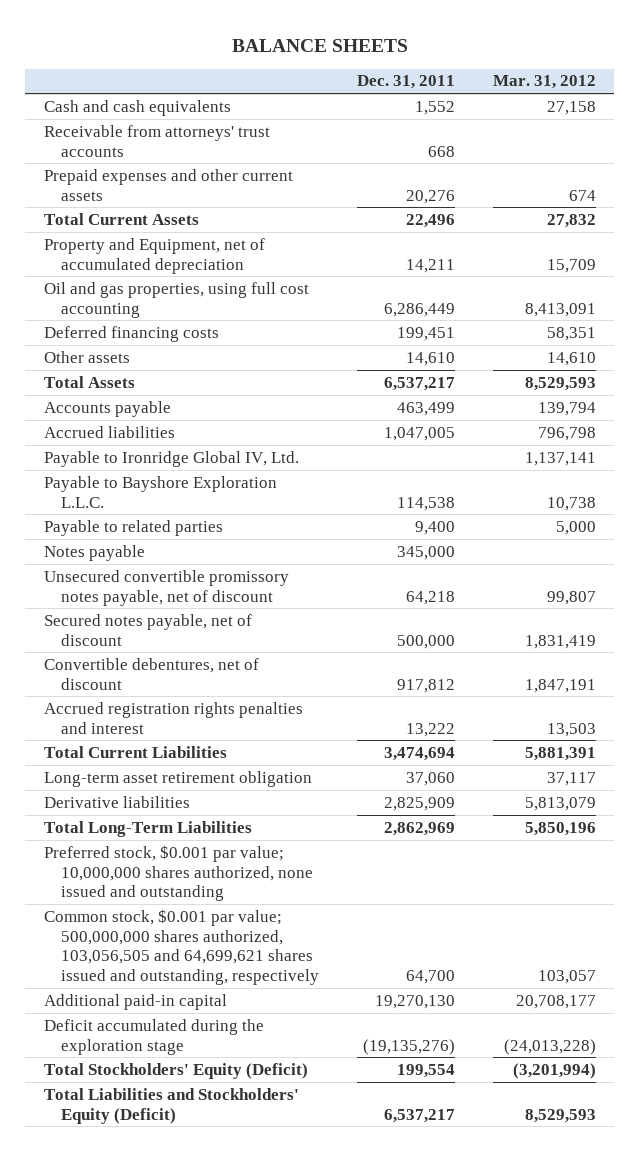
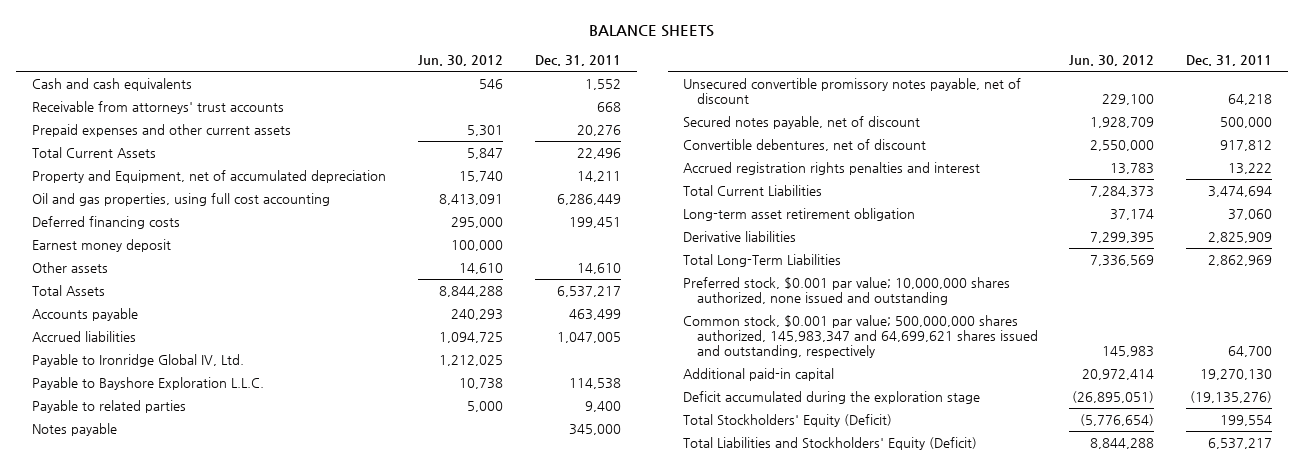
[492,75,596,90] Mar. 31, 2012 -> none
none -> [417,54,503,66] Jun. 30, 2012
none -> [31,238,171,252] Earnest money deposit
[44,908,320,985] Common stock, $0.001 par value; 500,000,000 shares authorized, 103,056,505 and 64,699,621 shares issued and outstanding, respectively -> [683,314,1038,358] Common stock, $0.001 par value; 500,000,000 shares authorized, 145,983,347 and 64,699,621 shares issued and outstanding, respectively

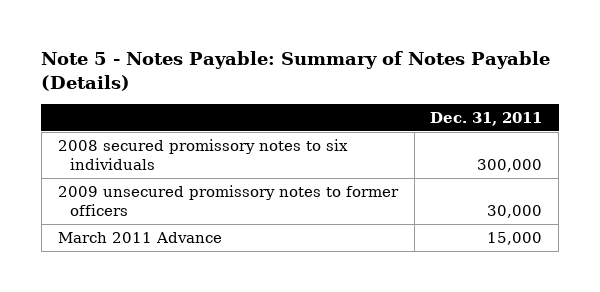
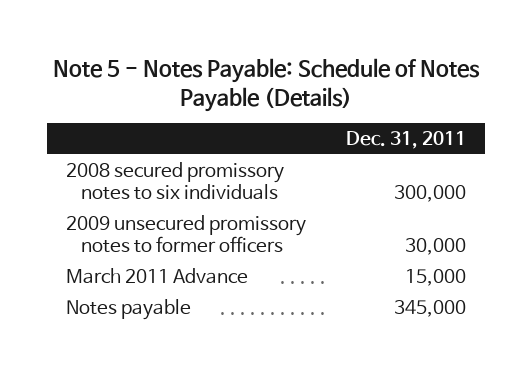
[41,50,551,91] Note 5 - Notes Payable: Summary of Notes Payable (Details) -> [52,57,480,112] Note 5 - Notes Payable: Schedule of Notes Payable (Details)
none -> [66,299,192,321] Notes payable

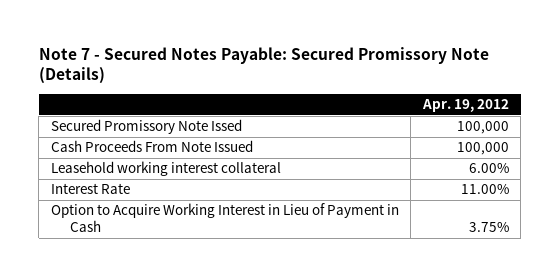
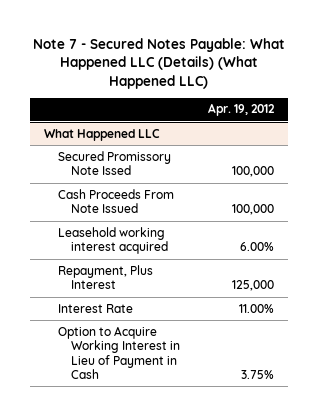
[38,46,489,85] Note 7 - Secured Notes Payable: Secured Promissory Note (Details) -> [33,37,286,89] Note 7 - Secured Notes Payable: What Happened LLC (Details) (What Happened LLC)
none -> [44,128,161,141] What Happened LLC
[50,161,281,177] Leasehold working interest collateral -> [57,226,169,255] Leasehold working interest acquired
none -> [57,264,153,290] Repayment, Plus Interest

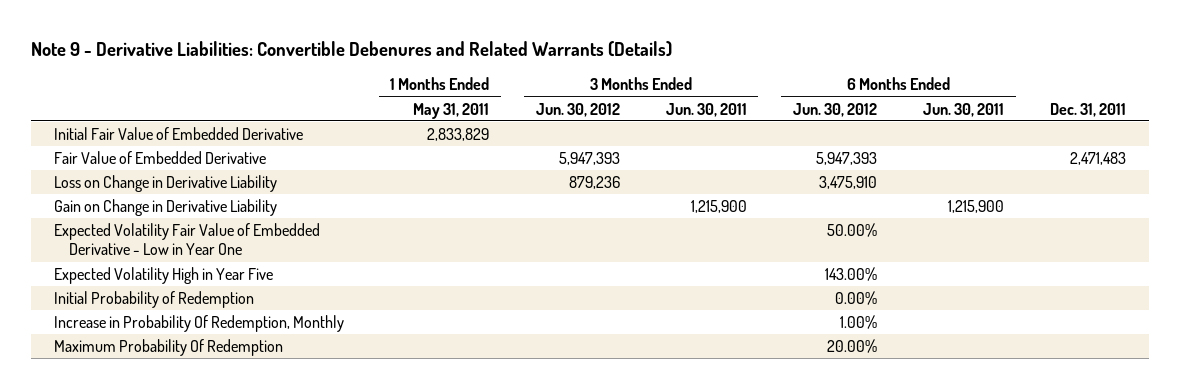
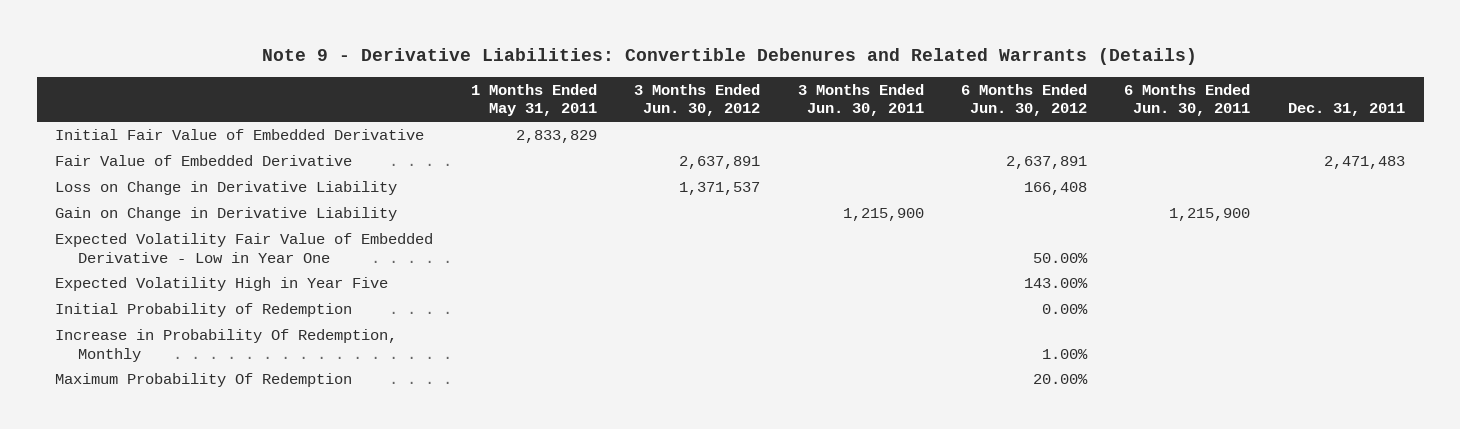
[558,152,620,166] 5,947,393 -> [679,155,761,169] 2,637,891
[815,152,877,166] 5,947,393 -> [1006,155,1088,169] 2,637,891
[568,176,620,190] 879,236 -> [679,181,761,195] 1,371,537
[818,176,877,190] 3,475,910 -> [1024,181,1088,195] 166,408

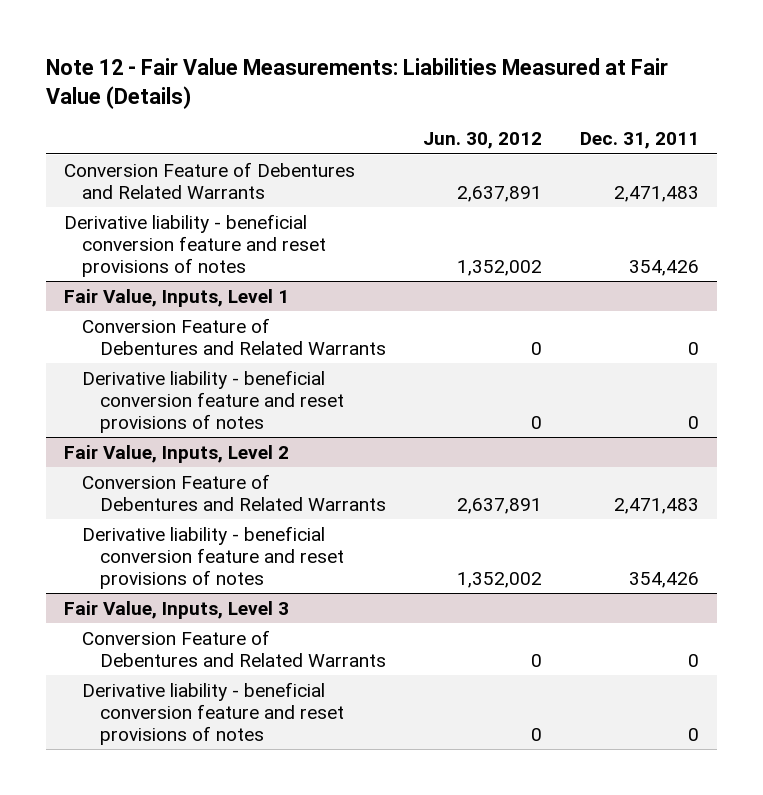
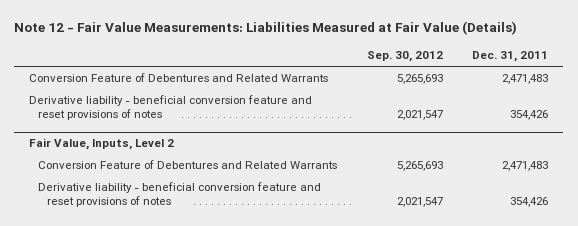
[423,132,543,150] Jun. 30, 2012 -> none
none -> [366,51,443,63] Sep. 30, 2012
[64,288,290,307] Fair Value, Inputs, Level 1 -> none
[82,317,387,355] Conversion Feature of Debentures and Related Warrants -> none
[82,369,345,433] Derivative liability - beneficial conversion feature and reset provisions of notes -> none
[64,600,290,619] Fair Value, Inputs, Level 3 -> none
[82,629,387,667] Conversion Feature of Debentures and Related Warrants -> none
[82,681,345,745] Derivative liability - beneficial conversion feature and reset provisions of notes -> none

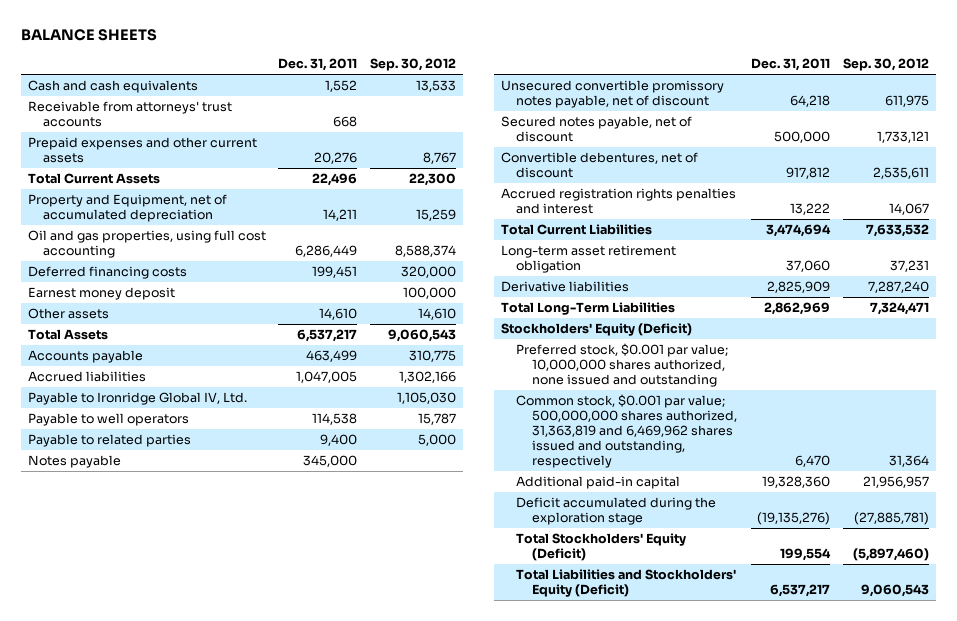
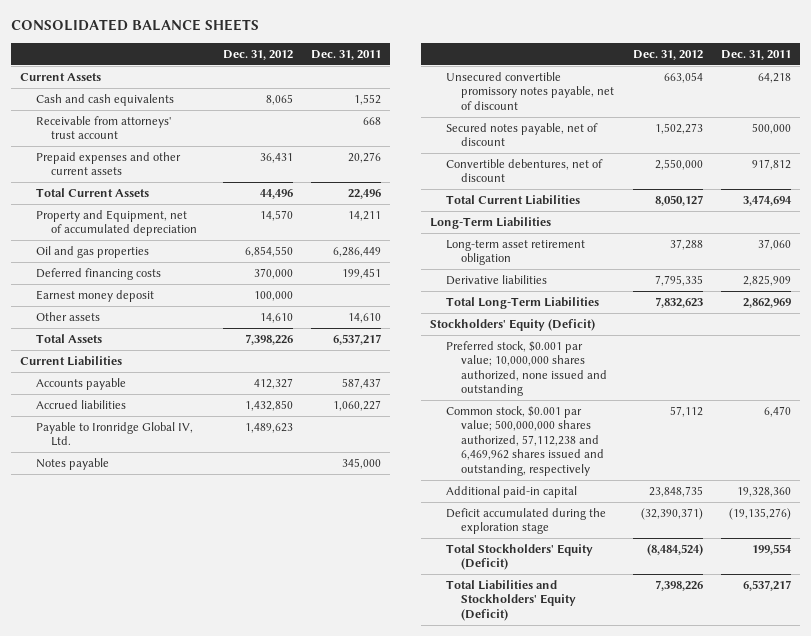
[21,29,158,42] BALANCE SHEETS -> [11,19,260,32] CONSOLIDATED BALANCE SHEETS
[370,58,457,72] Sep. 30, 2012 -> none
none -> [222,49,293,60] Dec. 31, 2012
none -> [20,72,102,81] Current Assets
[27,101,232,128] Receivable from attorneys' trust accounts -> [35,115,171,140] Receivable from attorneys' trust account
[27,230,266,259] Oil and gas properties, using full cost accounting -> [35,245,149,258] Oil and gas properties
none -> [20,355,123,366] Current Liabilities
[306,350,358,363] 463,499 -> [342,377,382,389] 587,437
[296,371,358,384] 1,047,005 -> [333,399,382,411] 1,060,227
[27,413,189,427] Payable to well operators -> none
[27,434,191,448] Payable to related parties -> none
[500,188,736,215] Accrued registration rights penalties and interest -> none
none -> [430,216,552,229] Long-Term Liabilities
[516,394,738,469] Common stock, $0.001 par value; 500,000,000 shares authorized, 31,363,819 and 6,469,962 shares issued and outstanding, respectively -> [445,405,605,476] Common stock, $0.001 par value; 500,000,000 shares authorized, 57,112,238 and 6,469,962 shares issued and outstanding, respectively

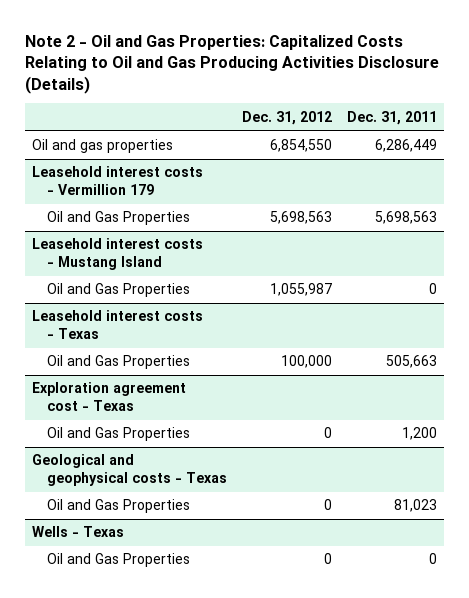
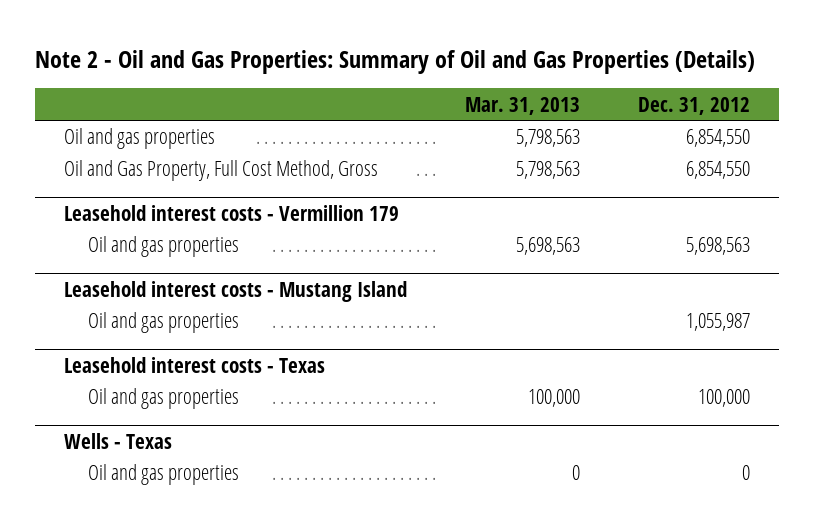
[25,34,440,94] Note 2 - Oil and Gas Properties: Capitalized Costs Relating to Oil and Gas Producing Activities Disclosure (Details) -> [35,49,756,74] Note 2 - Oil and Gas Properties: Summary of Oil and Gas Properties (Details)
[346,110,437,125] Dec. 31, 2011 -> none
none -> [465,96,581,115] Mar. 31, 2013
none -> [64,160,379,182] Oil and Gas Property, Full Cost Method, Gross
[47,211,191,226] Oil and Gas Properties -> [88,236,240,258] Oil and gas properties
[47,283,191,298] Oil and Gas Properties -> [88,312,240,334] Oil and gas properties
[32,382,187,411] Exploration agreement cost - Texas -> none
[47,427,191,442] Oil and Gas Properties -> none
[32,454,228,486] Geological and geophysical costs - Texas -> none
[47,499,191,514] Oil and Gas Properties -> none
[47,355,191,370] Oil and Gas Properties -> [88,388,240,410] Oil and gas properties
[47,553,191,568] Oil and Gas Properties -> [88,464,240,486] Oil and gas properties

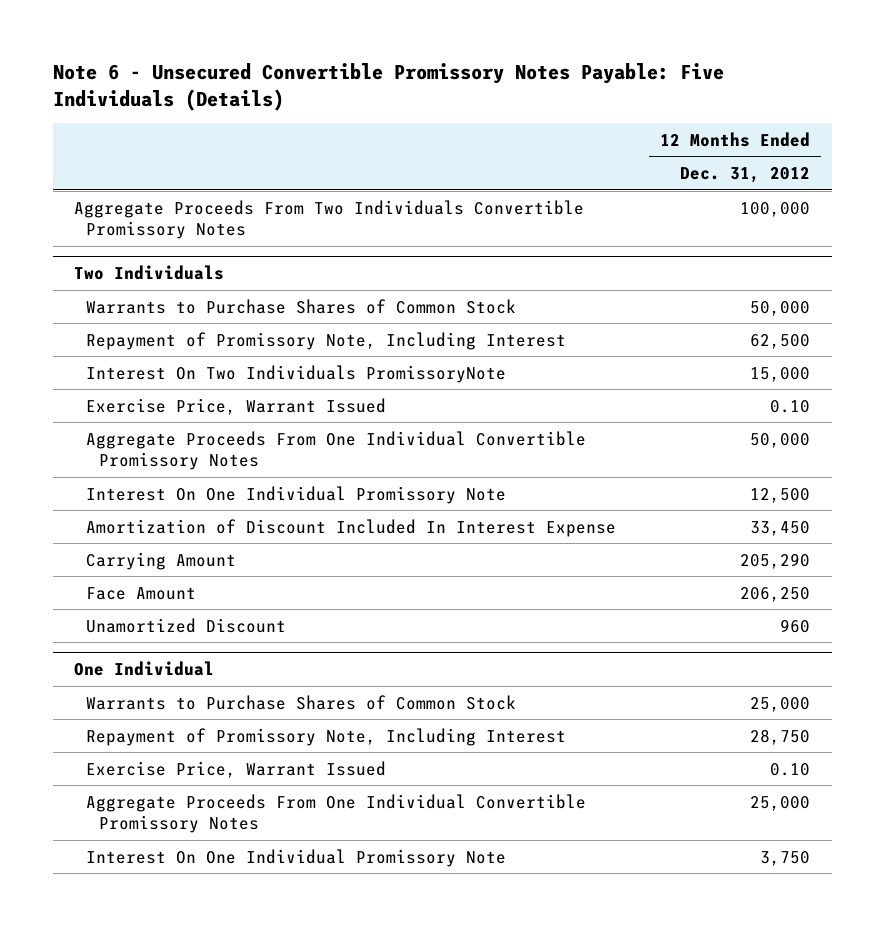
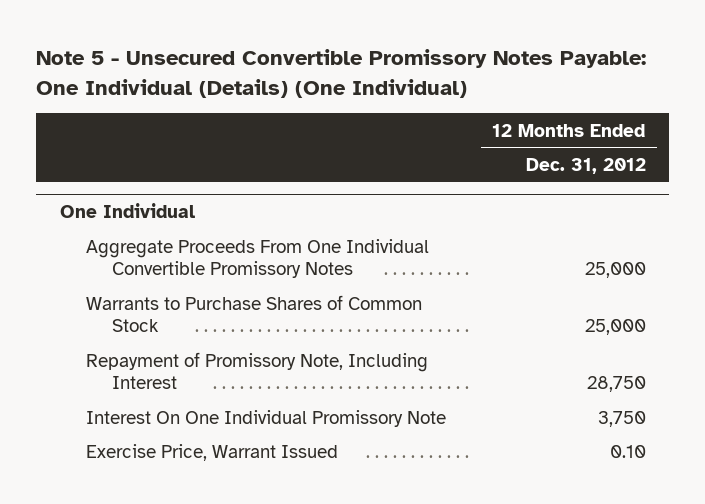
[52,63,724,111] Note 6 - Unsecured Convertible Promissory Notes Payable: Five Individuals (Details) -> [36,49,647,98] Note 5 - Unsecured Convertible Promissory Notes Payable: One Individual (Details) (One Individual)
[74,199,585,239] Aggregate Proceeds From Two Individuals Convertible Promissory Notes -> none
[74,265,225,281] Two Individuals -> none
[86,298,517,314] Warrants to Purchase Shares of Common Stock -> none
[86,331,567,350] Repayment of Promissory Note, Including Interest -> none
[86,364,507,383] Interest On Two Individuals PromissoryNote -> none
[86,397,387,415] Exercise Price, Warrant Issued -> none
[86,430,587,470] Aggregate Proceeds From One Individual Convertible Promissory Notes -> none
[86,485,507,504] Interest On One Individual Promissory Note -> none
[86,518,617,537] Amortization of Discount Included In Interest Expense -> none
[86,551,237,570] Carrying Amount -> none
[86,586,197,600] Face Amount -> none
[86,617,287,633] Unamortized Discount -> none
[86,793,587,833] Aggregate Proceeds From One Individual Convertible Promissory Notes -> [85,238,429,279] Aggregate Proceeds From One Individual Convertible Promissory Notes
[86,760,387,778] Exercise Price, Warrant Issued -> [85,443,338,461] Exercise Price, Warrant Issued

